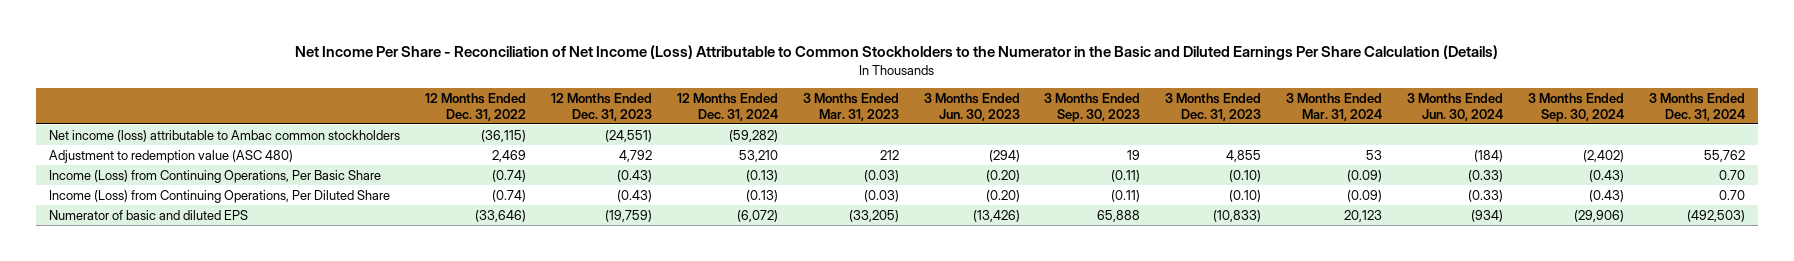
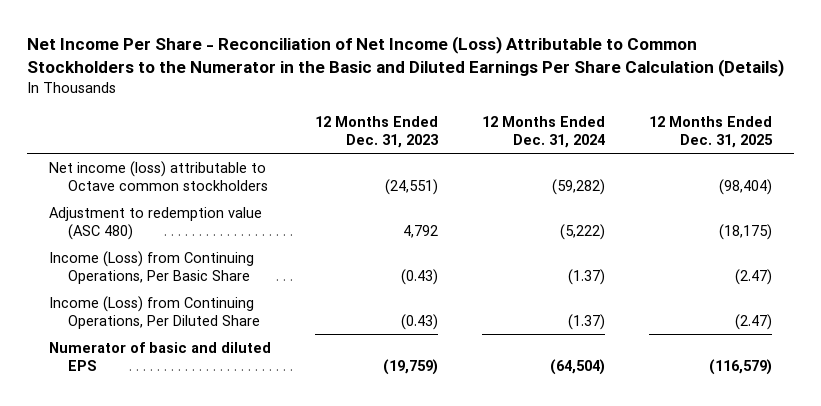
[424,92,526,121] 12 Months Ended Dec. 31, 2022 -> none
[802,92,899,121] 3 Months Ended Mar. 31, 2023 -> none
[923,92,1020,121] 3 Months Ended Jun. 30, 2023 -> none
[1044,92,1141,122] 3 Months Ended Sep. 30, 2023 -> none
[1165,92,1262,121] 3 Months Ended Dec. 31, 2023 -> none
[1286,92,1383,121] 3 Months Ended Mar. 31, 2024 -> none
[1407,92,1504,121] 3 Months Ended Jun. 30, 2024 -> none
[1528,92,1625,122] 3 Months Ended Sep. 30, 2024 -> none
[1649,92,1746,121] 3 Months Ended Dec. 31, 2024 -> none
none -> [649,115,774,148] 12 Months Ended Dec. 31, 2025
[48,129,400,142] Net income (loss) attributable to Ambac common stockholders -> [49,160,269,191] Net income (loss) attributable to Octave common stockholders
[738,149,778,162] 53,210 -> [560,223,606,240] (5,222)
[745,169,778,182] (0.13) -> [568,268,606,285] (1.37)
[745,189,778,202] (0.13) -> [568,313,606,330] (1.37)
[736,209,778,222] (6,072) -> [550,358,606,375] (64,504)

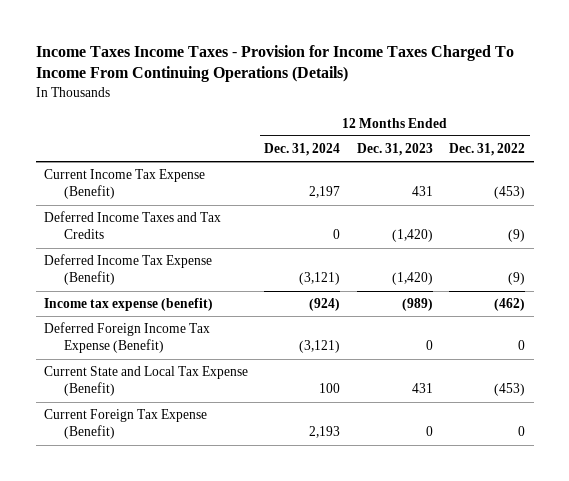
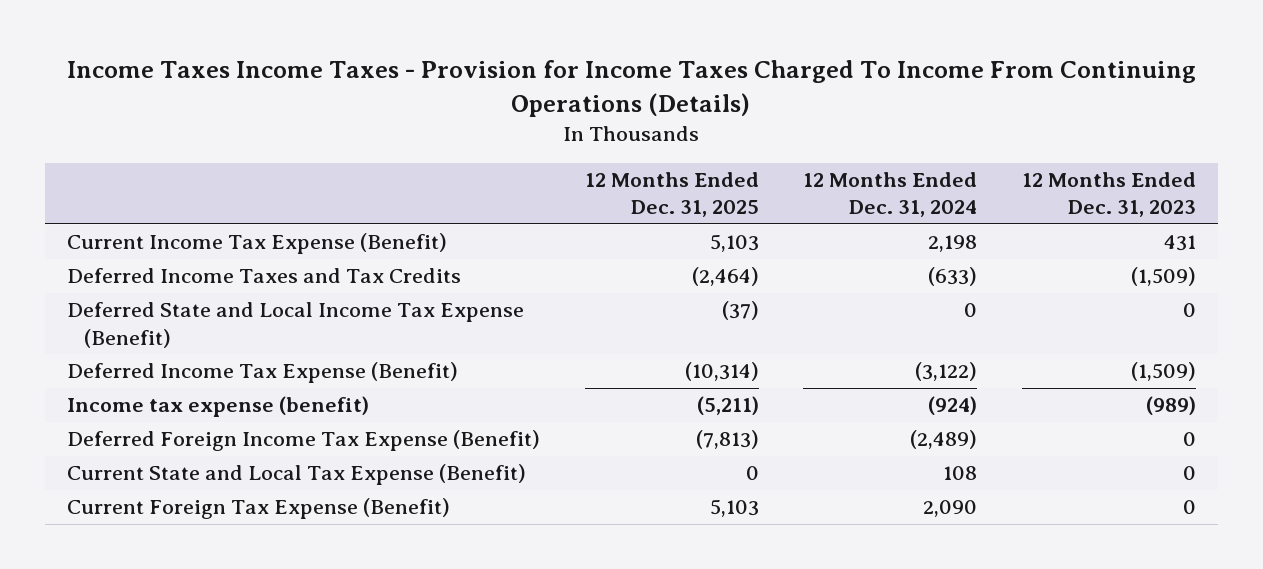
[449,143,526,157] Dec. 31, 2022 -> none
none -> [584,171,759,218] 12 Months Ended Dec. 31, 2025
[309,186,341,199] 2,197 -> [928,235,978,253] 2,198
[333,229,341,240] 0 -> [928,267,978,287] (633)
[391,229,433,243] (1,420) -> [1130,267,1196,287] (1,509)
none -> [67,302,525,348] Deferred State and Local Income Tax Expense (Benefit)
[299,272,341,286] (3,121) -> [915,362,978,382] (3,122)
[391,272,433,286] (1,420) -> [1130,362,1196,382] (1,509)
[299,340,341,354] (3,121) -> [910,430,978,450] (2,489)
[319,383,341,394] 100 -> [943,466,978,481] 108
[411,383,433,394] 431 -> [1182,466,1196,481] 0
[309,426,341,439] 2,193 -> [923,500,978,518] 2,090

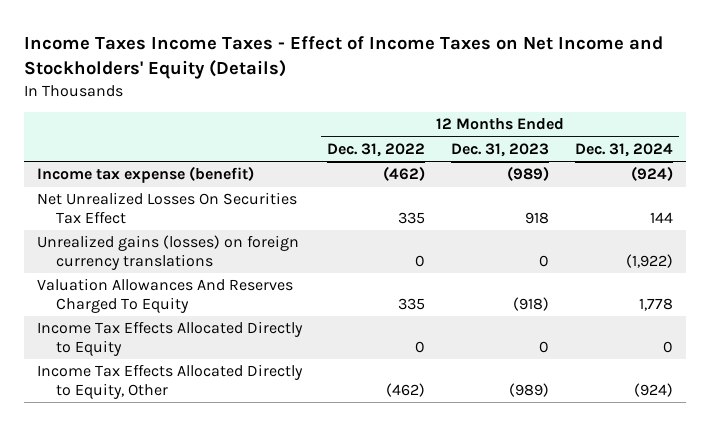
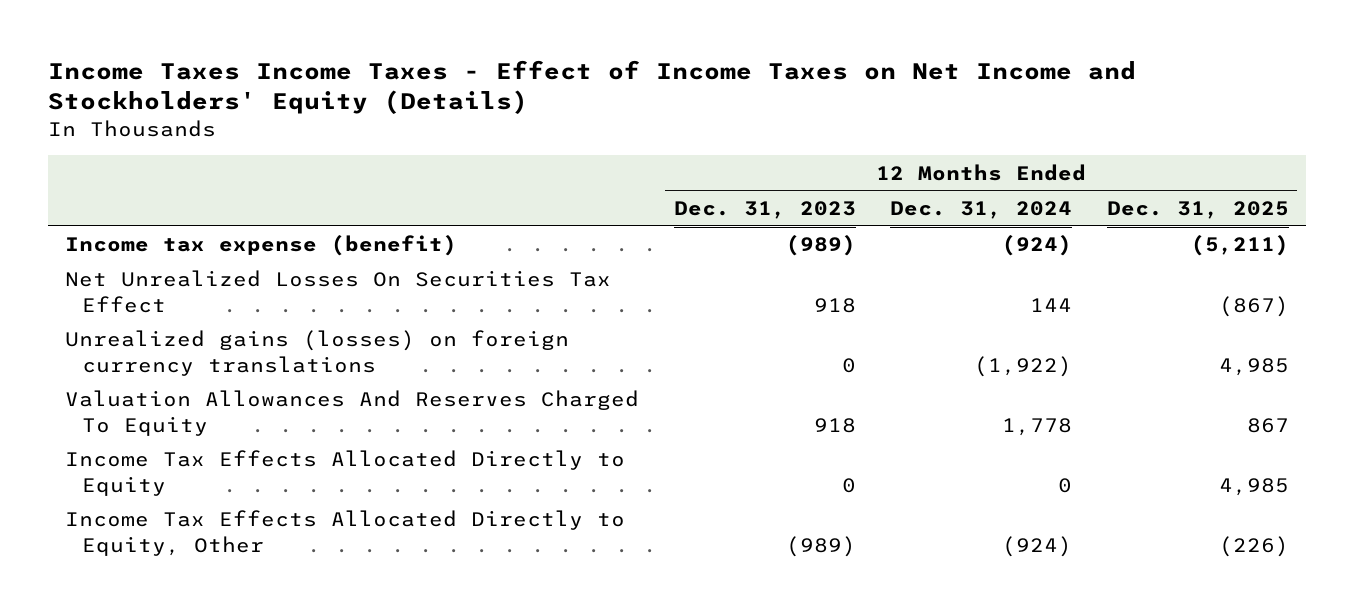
[327,142,426,157] Dec. 31, 2022 -> none
none -> [1106,200,1289,219] Dec. 31, 2025
[512,297,549,312] (918) -> [813,417,856,433] 918

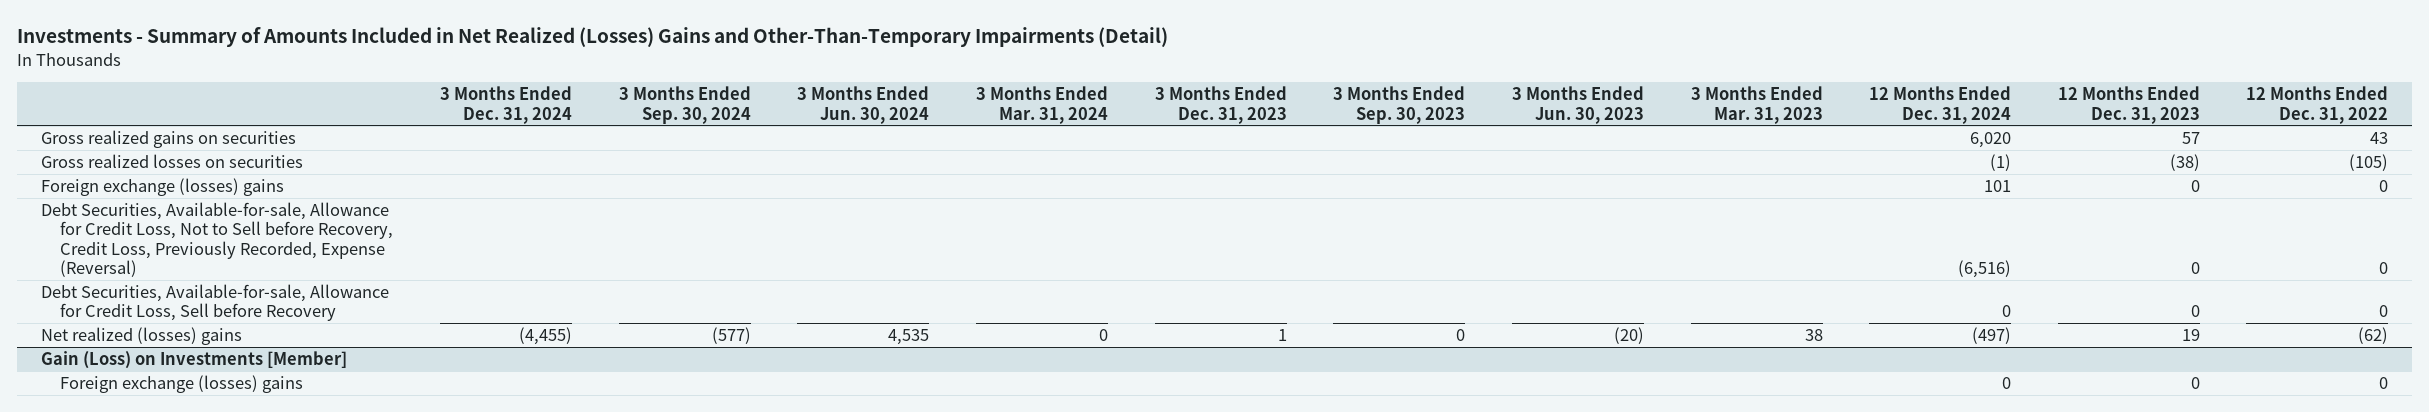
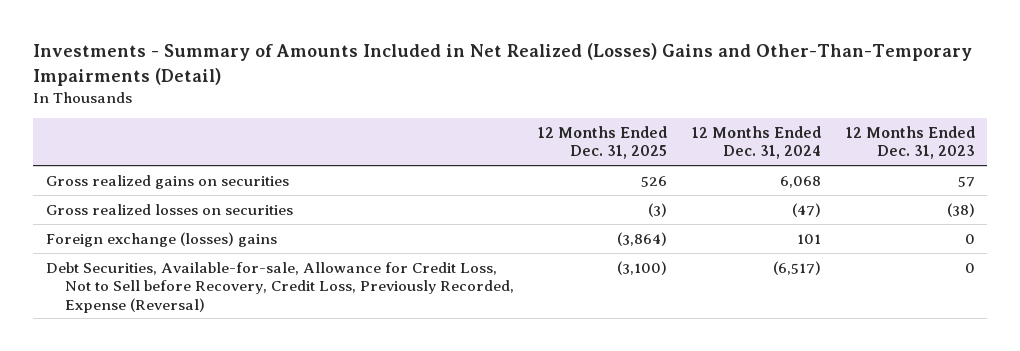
[440,86,573,124] 3 Months Ended Dec. 31, 2024 -> none
[618,86,751,124] 3 Months Ended Sep. 30, 2024 -> none
[797,86,930,124] 3 Months Ended Jun. 30, 2024 -> none
[975,86,1108,124] 3 Months Ended Mar. 31, 2024 -> none
[1154,86,1287,124] 3 Months Ended Dec. 31, 2023 -> none
[1333,86,1466,124] 3 Months Ended Sep. 30, 2023 -> none
[1511,86,1644,124] 3 Months Ended Jun. 30, 2023 -> none
[1690,86,1823,124] 3 Months Ended Mar. 31, 2023 -> none
[2246,86,2389,124] 12 Months Ended Dec. 31, 2022 -> none
none -> [538,125,668,160] 12 Months Ended Dec. 31, 2025
[1970,131,2012,148] 6,020 -> [780,175,822,188] 6,068
[1990,153,2012,171] (1) -> [792,202,822,217] (47)
[40,283,389,322] Debt Securities, Available-for-sale, Allowance for Credit Loss, Sell before Recovery -> none
[40,326,242,345] Net realized (losses) gains -> none
[40,350,347,369] Gain (Loss) on Investments [Member] -> none
[60,374,304,393] Foreign exchange (losses) gains -> none
[1958,260,2012,279] (6,516) -> [773,260,822,275] (6,517)

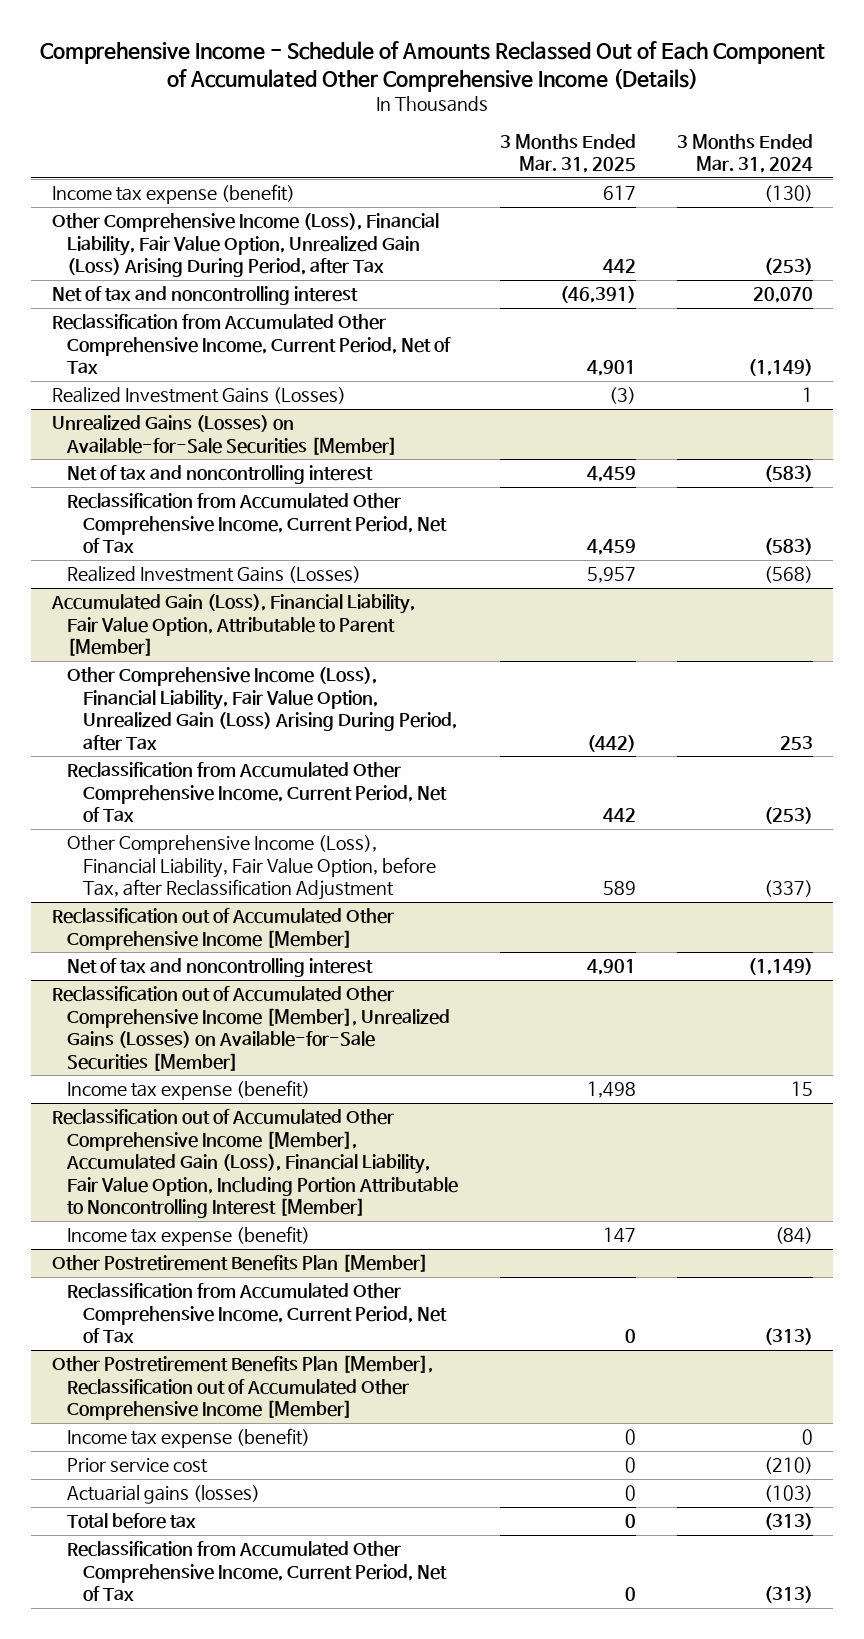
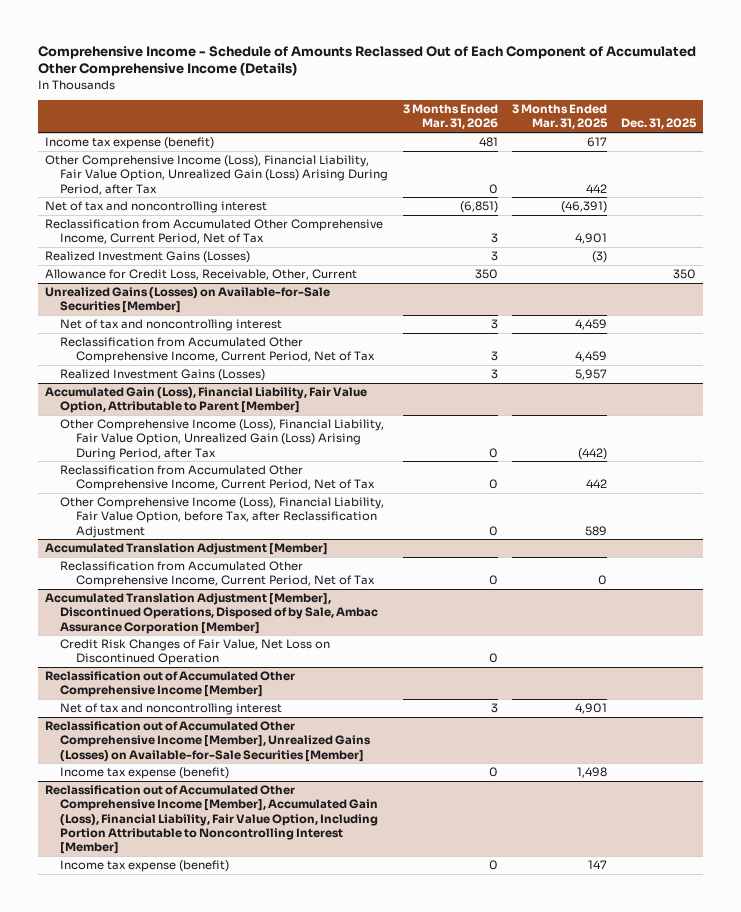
[676,133,813,174] 3 Months Ended Mar. 31, 2024 -> none
none -> [402,104,498,130] 3 Months Ended Mar. 31, 2026
none -> [621,118,698,130] Dec. 31, 2025
none -> [44,269,357,281] Allowance for Credit Loss, Receivable, Other, Current
none -> [44,543,328,556] Accumulated Translation Adjustment [Member]
none -> [60,561,375,588] Reclassification from Accumulated Other Comprehensive Income, Current Period, Net of Tax
none -> [44,593,379,634] Accumulated Translation Adjustment [Member], Discontinued Operations, Disposed of by Sale, Ambac Assurance Corporation [Member]
none -> [60,639,331,666] Credit Risk Changes of Fair Value, Net Loss on Discontinued Operation
[51,1254,428,1273] Other Postretirement Benefits Plan [Member] -> none
[67,1283,448,1344] Reclassification from Accumulated Other Comprehensive Income, Current Period, Net of Tax -> none
[51,1355,433,1421] Other Postretirement Benefits Plan [Member], Reclassification out of Accumulated Other Comprehensive Income [Member] -> none
[67,1428,311,1449] Income tax expense (benefit) -> none
[67,1458,209,1474] Prior service cost -> none
[67,1485,261,1505] Actuarial gains (losses) -> none
[67,1513,197,1530] Total before tax -> none
[67,1541,448,1602] Reclassification from Accumulated Other Comprehensive Income, Current Period, Net of Tax -> none

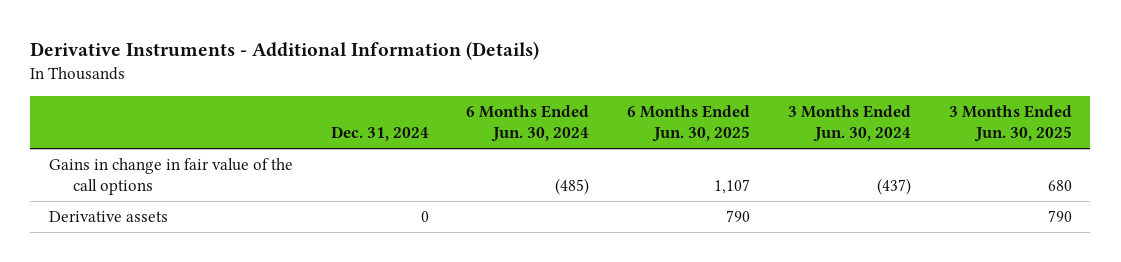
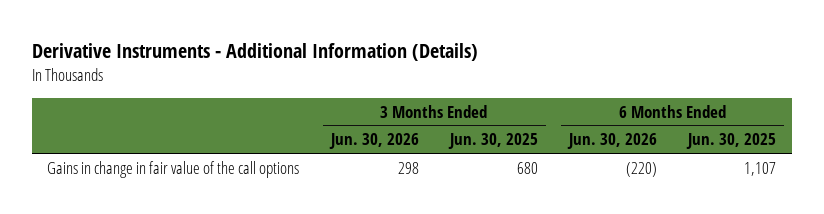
[330,126,429,142] Dec. 31, 2024 -> none
[466,105,590,143] 6 Months Ended Jun. 30, 2024 -> none
[787,105,911,143] 3 Months Ended Jun. 30, 2024 -> none
none -> [328,133,419,150] Jun. 30, 2026
none -> [567,133,658,150] Jun. 30, 2026
[48,211,168,223] Derivative assets -> none

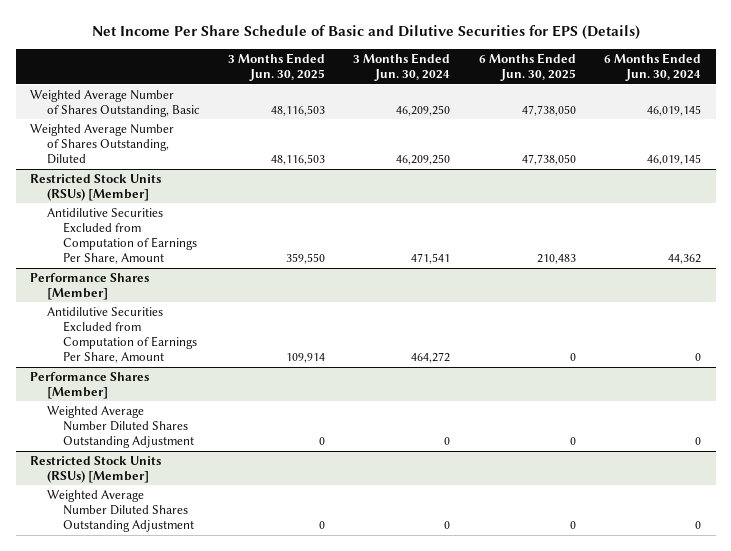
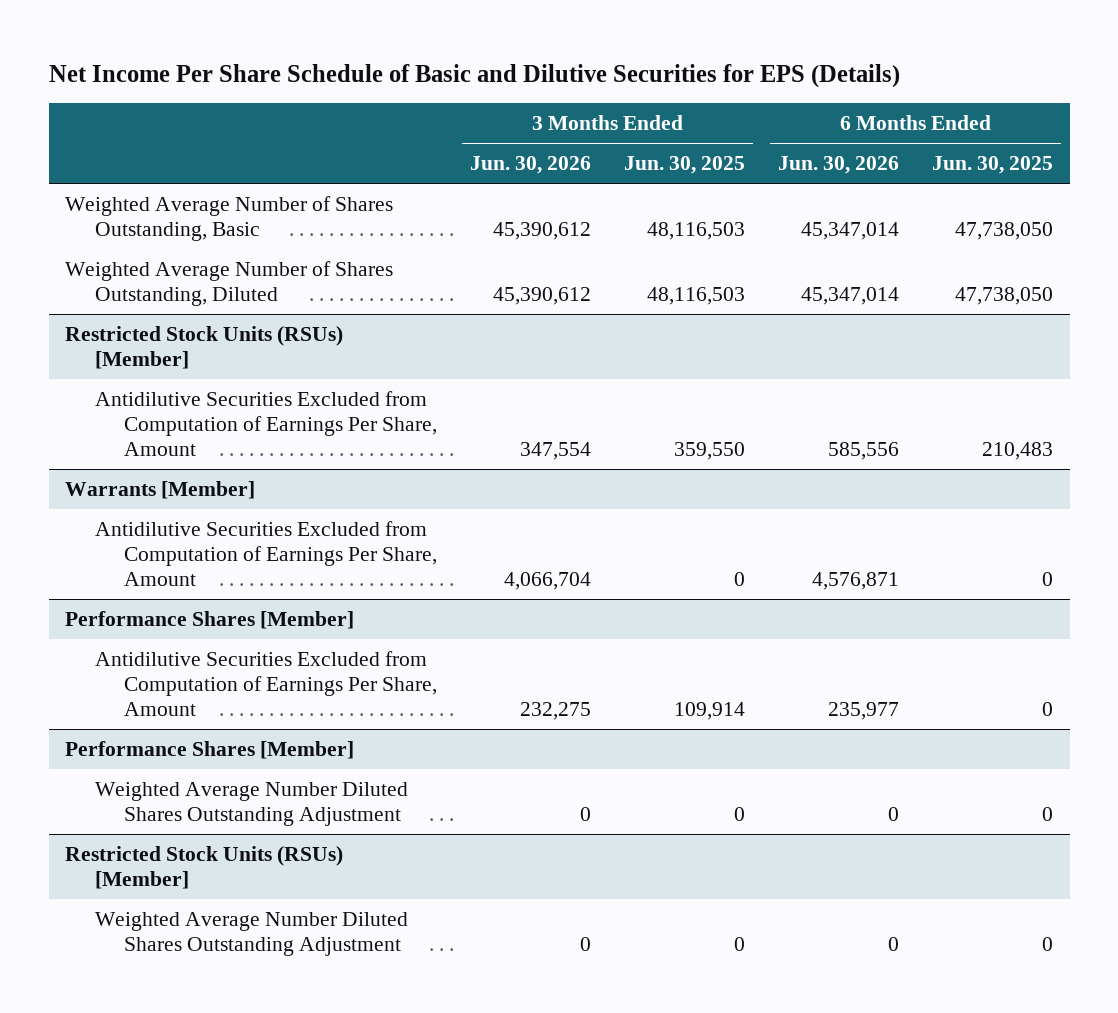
[353,53,451,82] 3 Months Ended Jun. 30, 2024 -> none
[604,53,702,82] 6 Months Ended Jun. 30, 2024 -> none
none -> [470,156,592,175] Jun. 30, 2026
none -> [778,156,900,175] Jun. 30, 2026
none -> [65,480,256,499] Warrants [Member]
none -> [94,520,438,586] Antidilutive Securities Excluded from Computation of Earnings Per Share, Amount

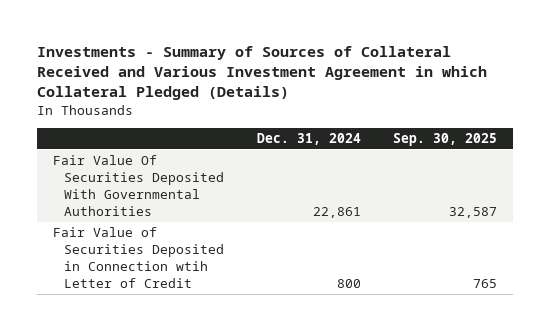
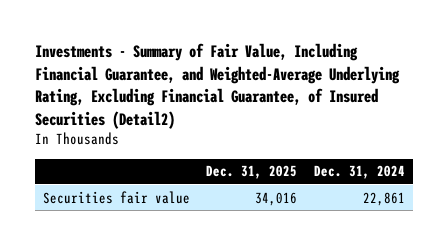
[36,46,487,101] Investments - Summary of Sources of Collateral Received and Various Investment Agreement in which Collateral Pledged (Details) -> [34,43,400,129] Investments - Summary of Fair Value, Including Financial Guarantee, and Weighted-Average Underlying Rating, Excluding Financial Guarantee, of Insured Securities (Detail2)
[393,132,498,146] Sep. 30, 2025 -> none
none -> [206,165,298,180] Dec. 31, 2025
[53,227,225,288] Fair Value of Securities Deposited in Connection wtih Letter of Credit -> none
[53,155,225,216] Fair Value Of Securities Deposited With Governmental Authorities -> [42,190,190,204] Securities fair value

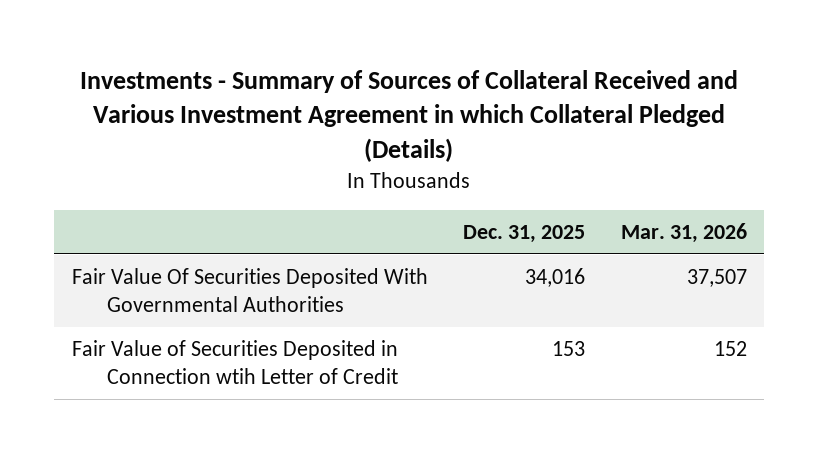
[34,43,400,129] Investments - Summary of Fair Value, Including Financial Guarantee, and Weighted-Average Underlying Rating, Excluding Financial Guarantee, of Insured Securities (Detail2) -> [80,69,739,162] Investments - Summary of Sources of Collateral Received and Various Investment Agreement in which Collateral Pledged (Details)
[313,165,405,180] Dec. 31, 2024 -> none
none -> [620,223,747,244] Mar. 31, 2026
[42,190,190,204] Securities fair value -> [72,268,429,313] Fair Value Of Securities Deposited With Governmental Authorities
none -> [72,340,399,385] Fair Value of Securities Deposited in Connection wtih Letter of Credit

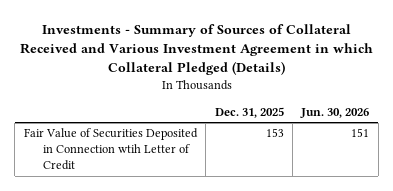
[620,223,747,244] Mar. 31, 2026 -> none
none -> [300,107,370,118] Jun. 30, 2026
[72,268,429,313] Fair Value Of Securities Deposited With Governmental Authorities -> none

